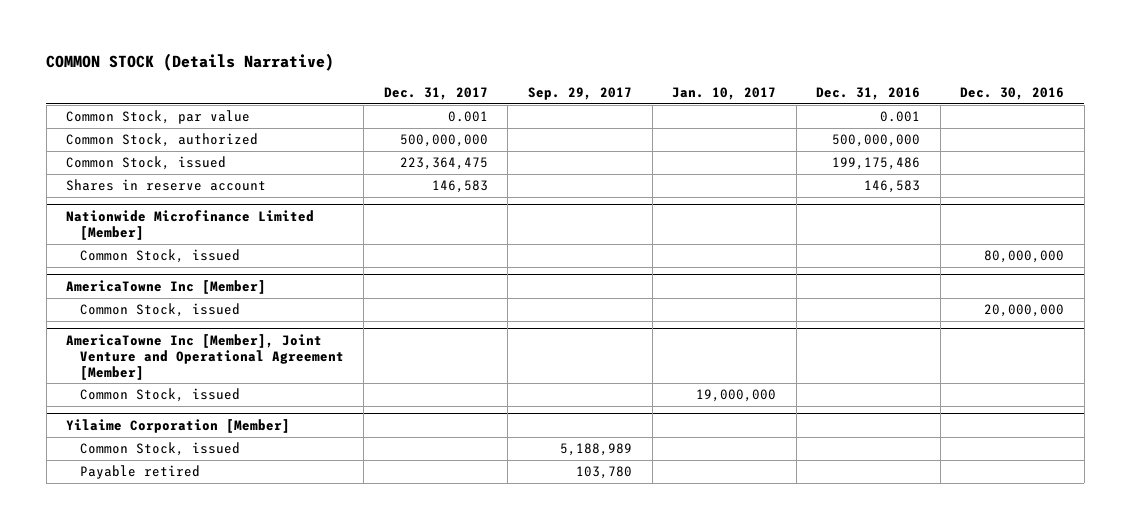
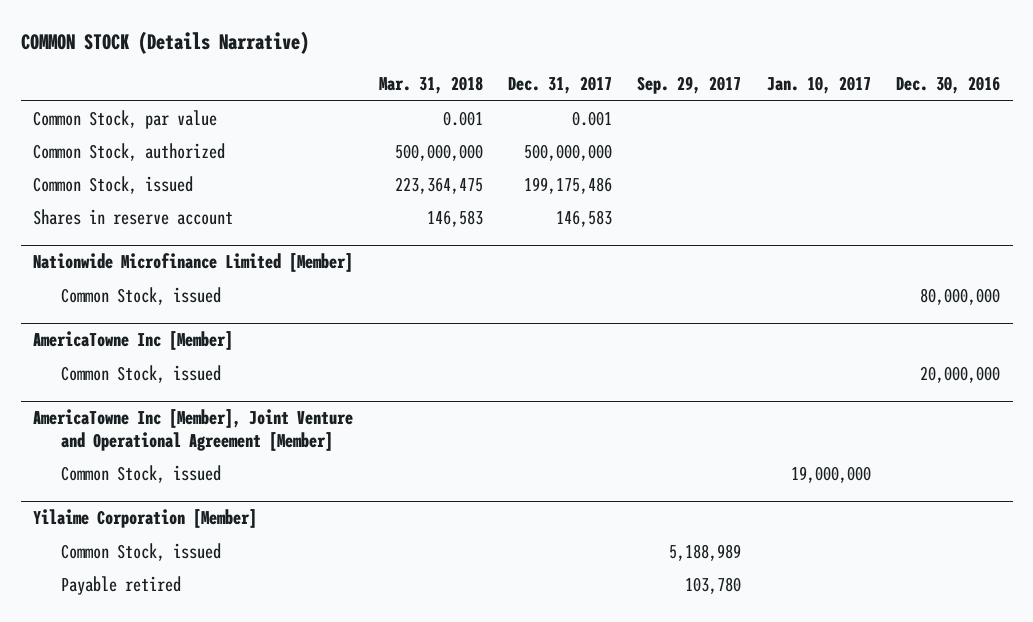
[816,87,921,101] Dec. 31, 2016 -> none
none -> [378,76,483,95] Mar. 31, 2018
[399,157,488,171] 223,364,475 -> [523,177,612,195] 199,175,486

